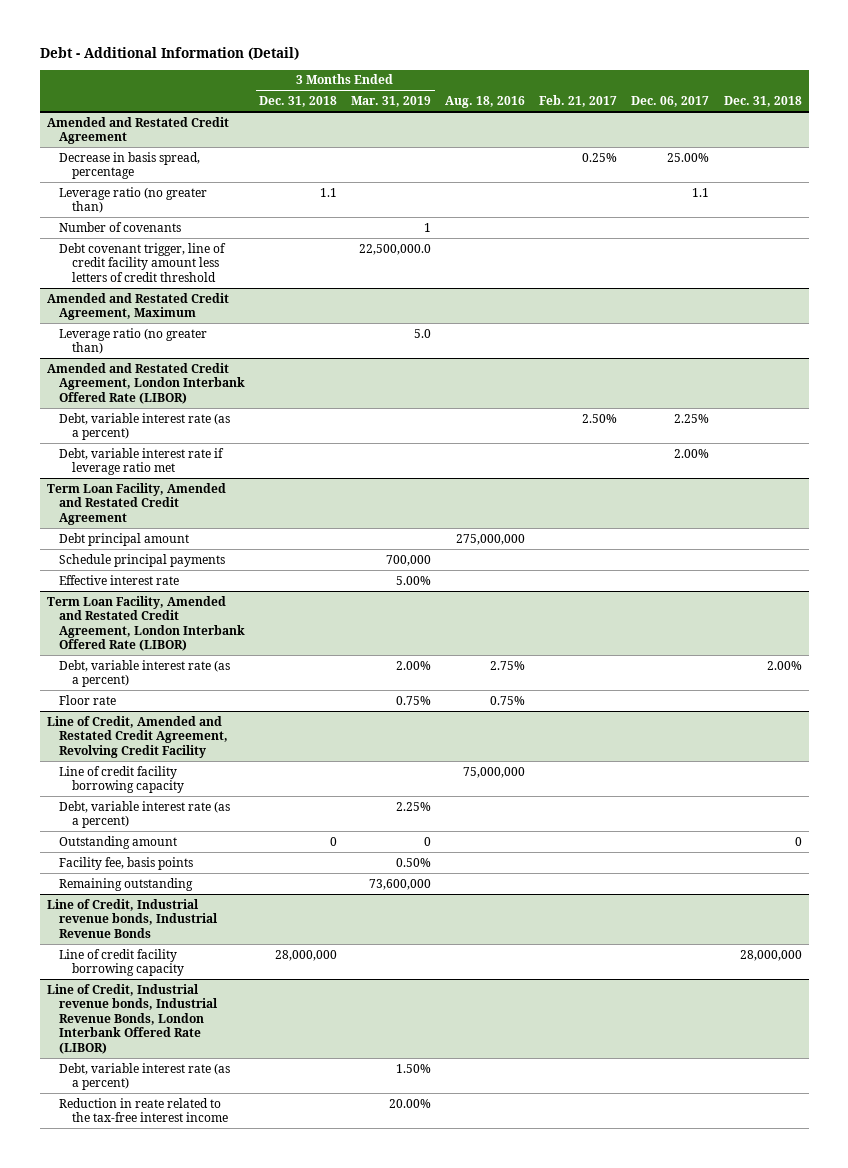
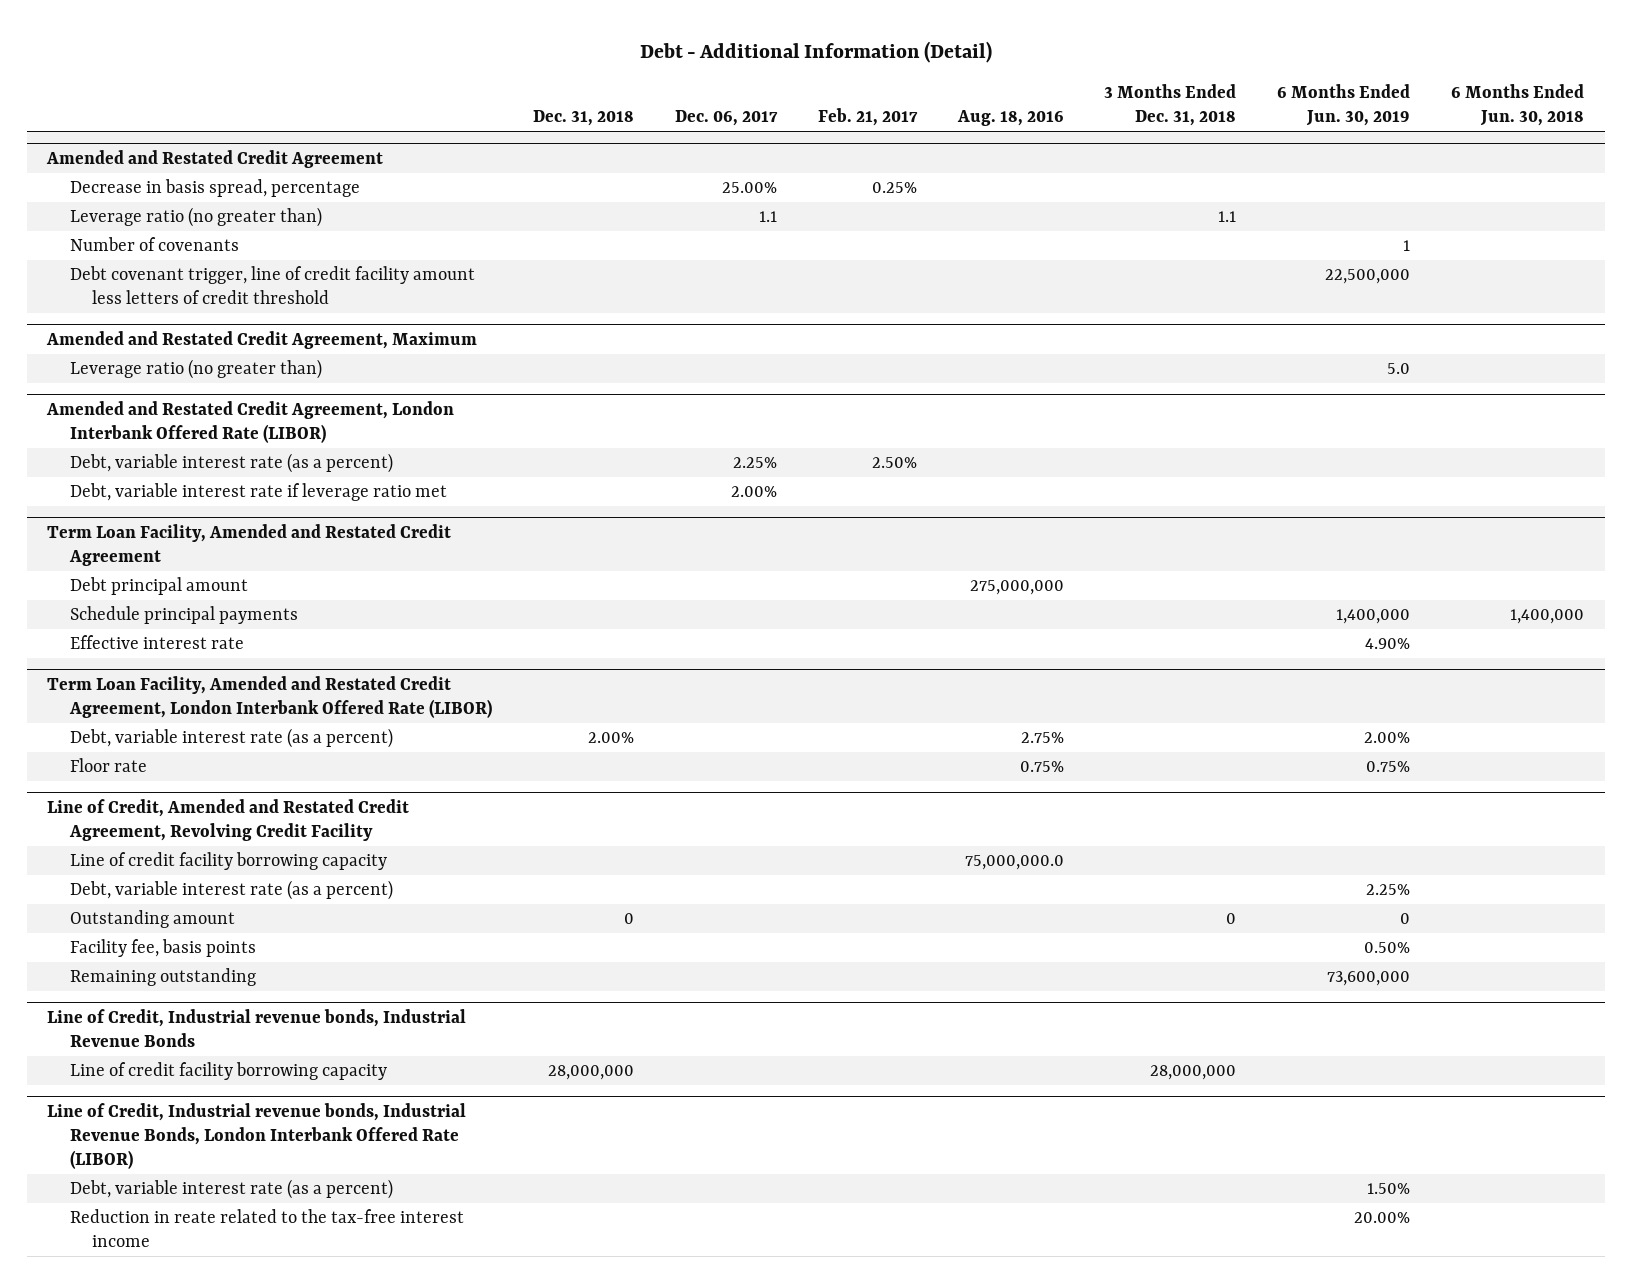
[351,96,432,108] Mar. 31, 2019 -> none
none -> [1277,84,1411,127] 6 Months Ended Jun. 30, 2019
none -> [1451,84,1585,127] 6 Months Ended Jun. 30, 2018
[463,766,526,778] 75,000,000 -> [964,855,1064,871] 75,000,000.0

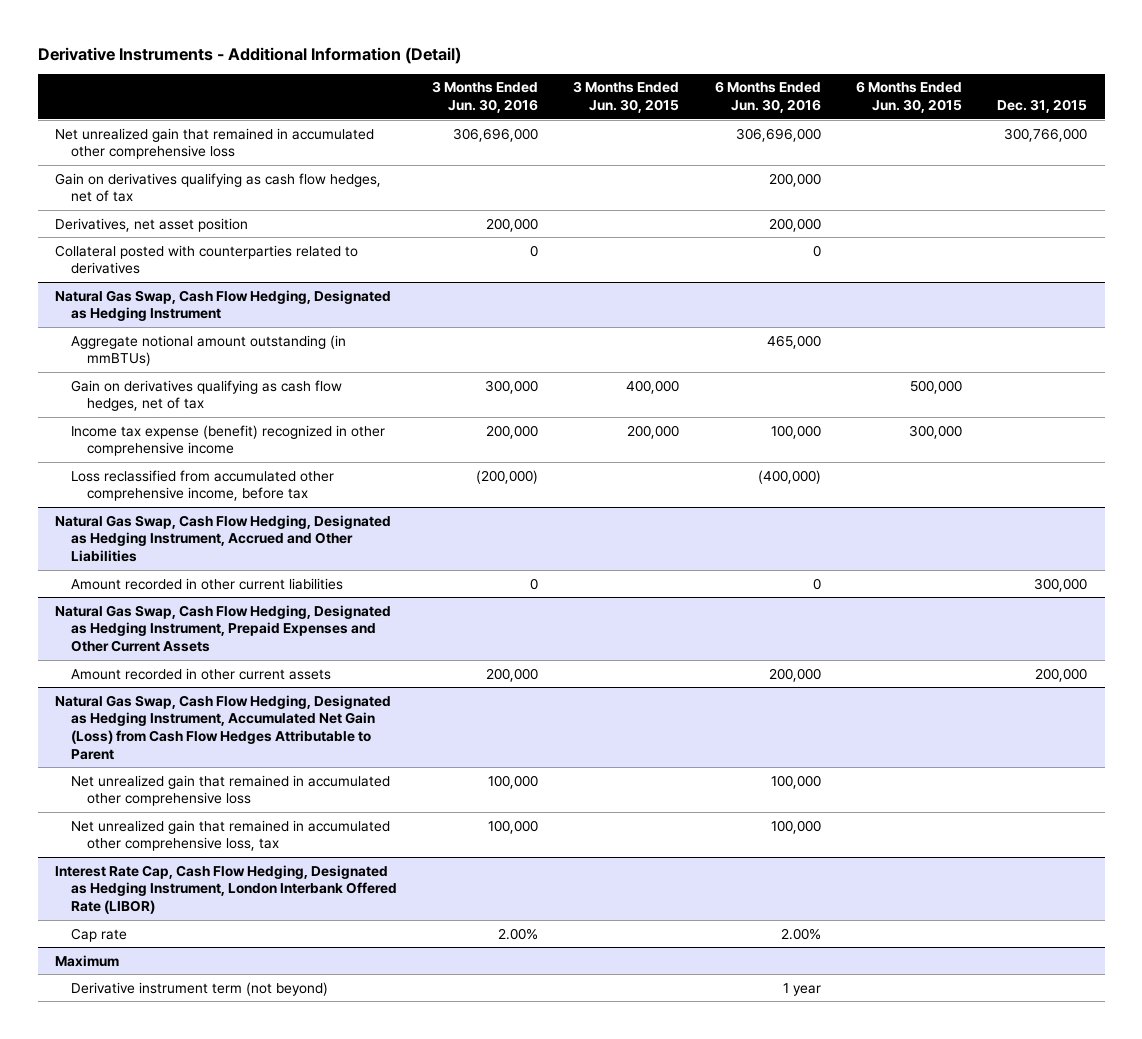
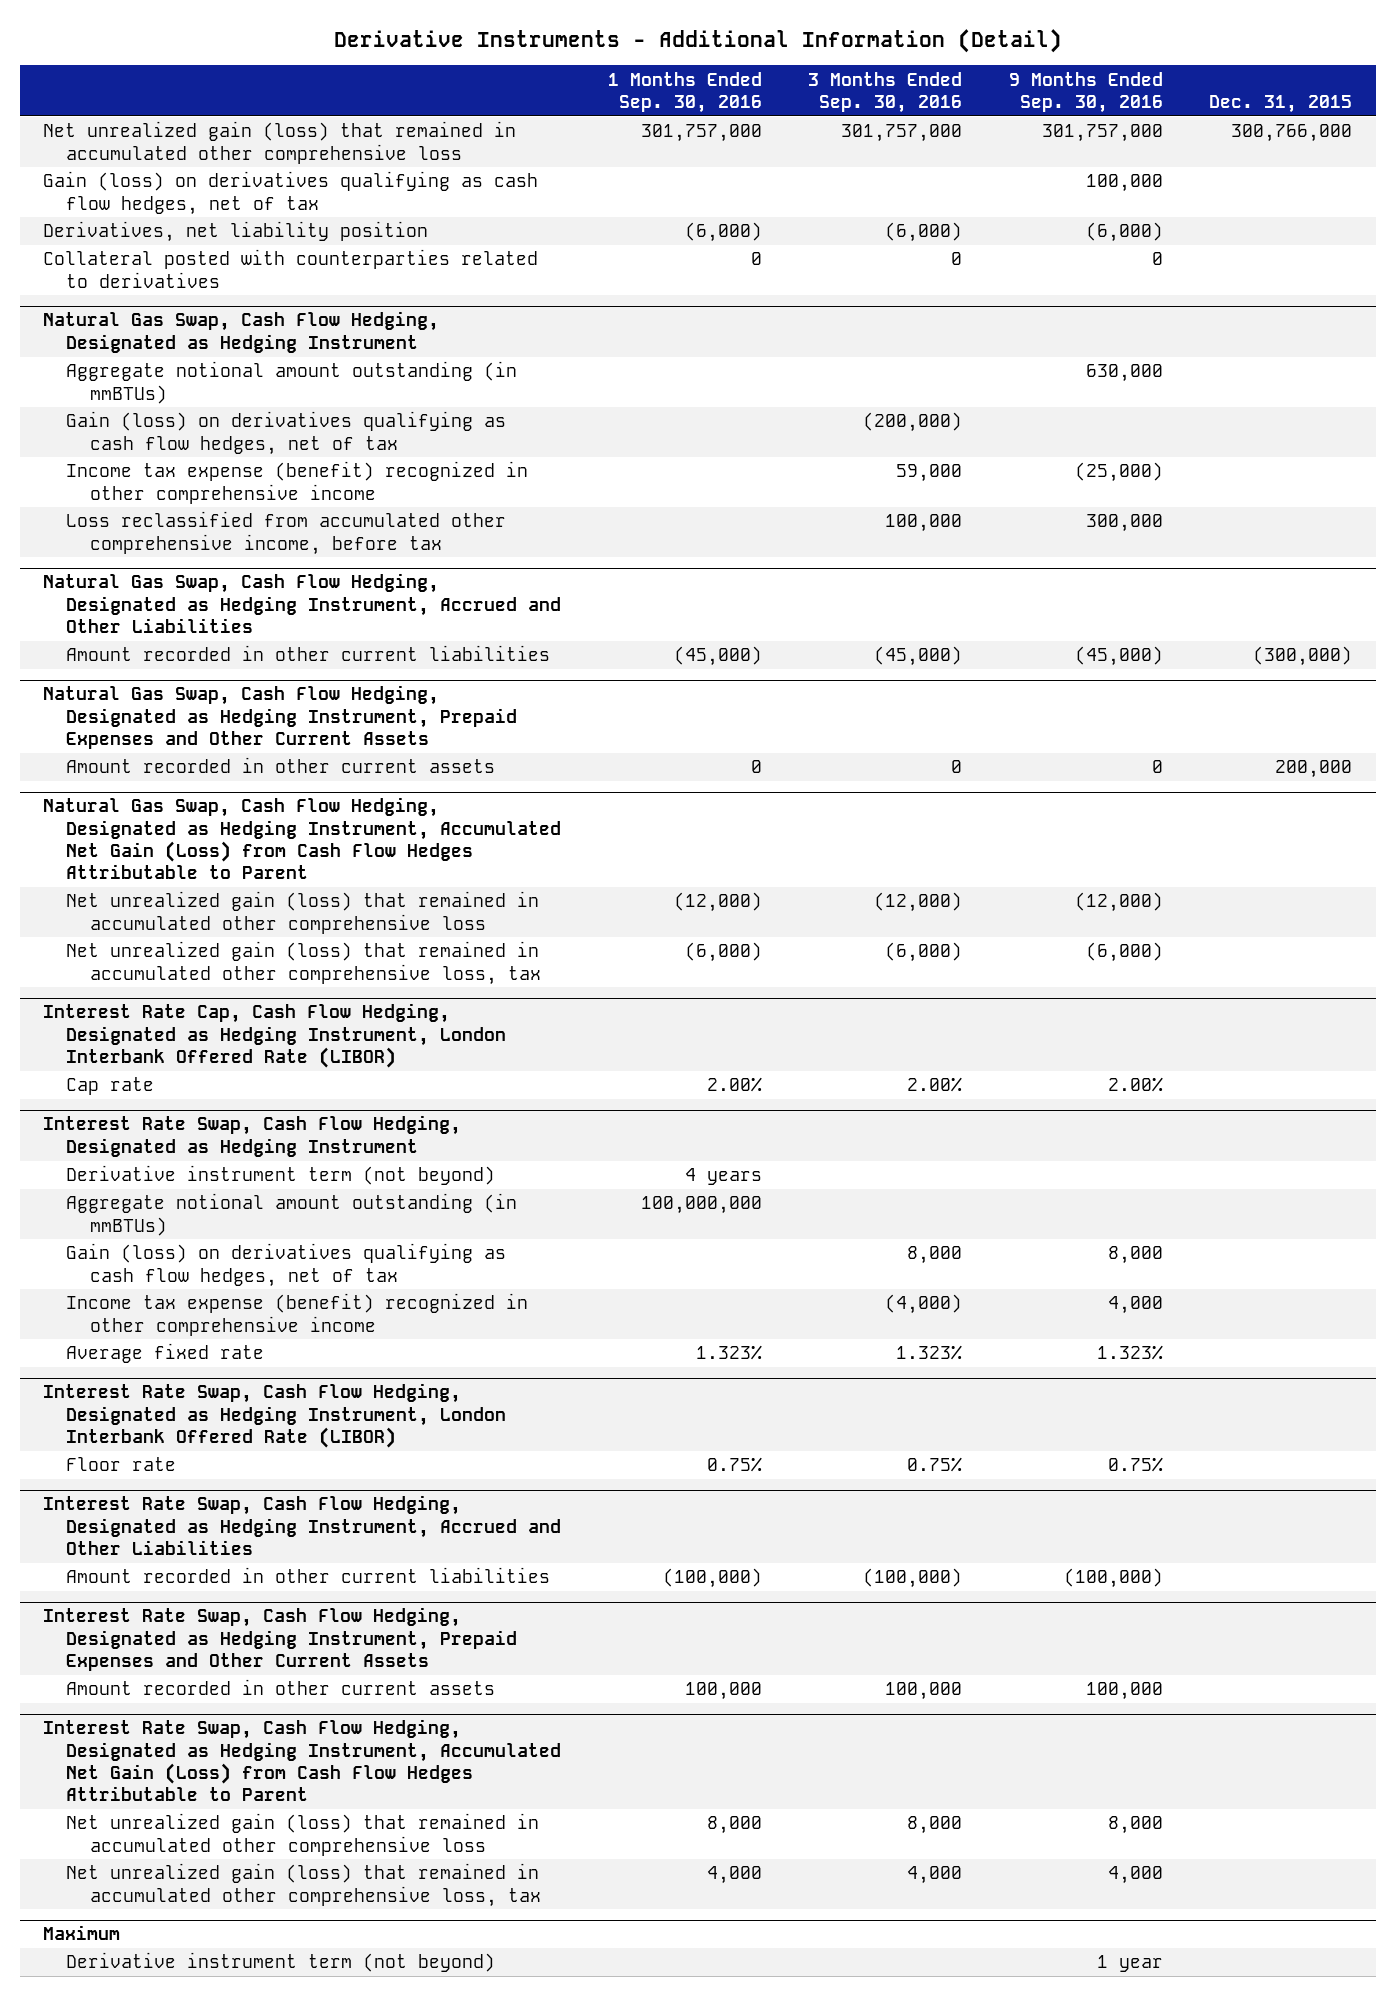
[432,81,539,114] 3 Months Ended Jun. 30, 2016 -> none
[573,81,680,114] 3 Months Ended Jun. 30, 2015 -> none
[714,81,821,114] 6 Months Ended Jun. 30, 2016 -> none
[855,81,962,114] 6 Months Ended Jun. 30, 2015 -> none
none -> [607,71,762,113] 1 Months Ended Sep. 30, 2016
none -> [808,71,963,113] 3 Months Ended Sep. 30, 2016
none -> [1008,71,1163,113] 9 Months Ended Sep. 30, 2016
[55,127,375,160] Net unrealized gain that remained in accumulated other comprehensive loss -> [42,121,516,164] Net unrealized gain (loss) that remained in accumulated other comprehensive loss
[55,172,382,203] Gain on derivatives qualifying as cash flow hedges, net of tax -> [42,171,538,215] Gain (loss) on derivatives qualifying as cash flow hedges, net of tax
[55,217,249,232] Derivatives, net asset position -> [42,221,428,243] Derivatives, net liability position
[70,379,342,412] Gain on derivatives qualifying as cash flow hedges, net of tax -> [66,411,507,455] Gain (loss) on derivatives qualifying as cash flow hedges, net of tax
[1034,577,1088,592] 300,000 -> [1253,646,1353,667] (300,000)
[70,774,390,807] Net unrealized gain that remained in accumulated other comprehensive loss -> [66,891,540,934] Net unrealized gain (loss) that remained in accumulated other comprehensive loss
[70,819,390,852] Net unrealized gain that remained in accumulated other comprehensive loss, tax -> [66,941,541,985] Net unrealized gain (loss) that remained in accumulated other comprehensive loss, tax
none -> [42,1115,461,1157] Interest Rate Swap, Cash Flow Hedging, Designated as Hedging Instrument
none -> [66,1165,496,1186] Derivative instrument term (not beyond)
none -> [66,1193,518,1236] Aggregate notional amount outstanding (in mmBTUs)
none -> [66,1243,507,1287] Gain (loss) on derivatives qualifying as cash flow hedges, net of tax
none -> [66,1293,529,1336] Income tax expense (benefit) recognized in other comprehensive income
none -> [66,1343,265,1364] Average fixed rate
none -> [42,1383,507,1448] Interest Rate Swap, Cash Flow Hedging, Designated as Hedging Instrument, London Interbank Offered Rate (LIBOR)
none -> [66,1457,177,1472] Floor rate
none -> [42,1495,562,1555] Interest Rate Swap, Cash Flow Hedging, Designated as Hedging Instrument, Accrued and Other Liabilities
none -> [66,1567,551,1584] Amount recorded in other current liabilities
none -> [42,1607,518,1671] Interest Rate Swap, Cash Flow Hedging, Designated as Hedging Instrument, Prepaid Expenses and Other Current Assets
none -> [66,1679,496,1696] Amount recorded in other current assets
none -> [42,1719,562,1802] Interest Rate Swap, Cash Flow Hedging, Designated as Hedging Instrument, Accumulated Net Gain (Loss) from Cash Flow Hedges Attributable to Parent
none -> [66,1813,540,1856] Net unrealized gain (loss) that remained in accumulated other comprehensive loss
none -> [66,1863,541,1907] Net unrealized gain (loss) that remained in accumulated other comprehensive loss, tax

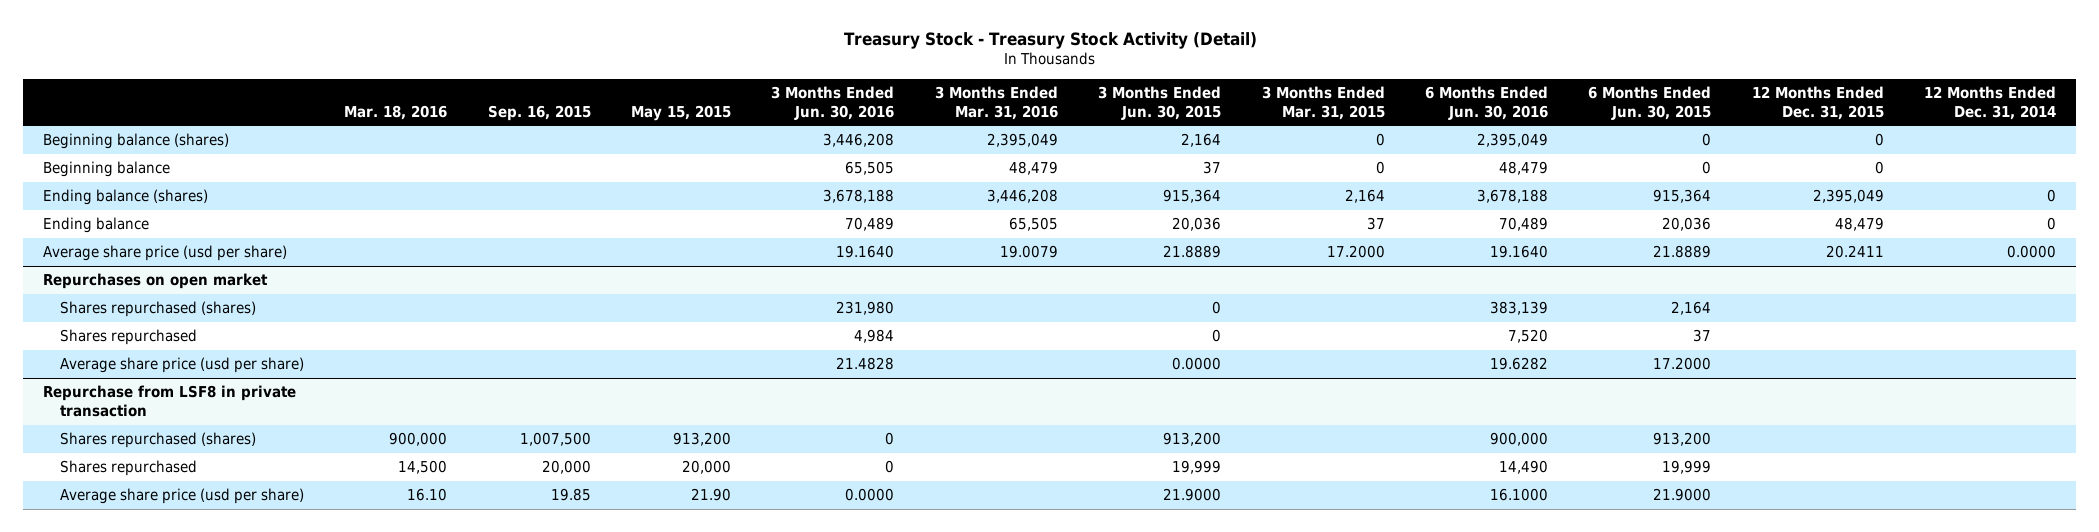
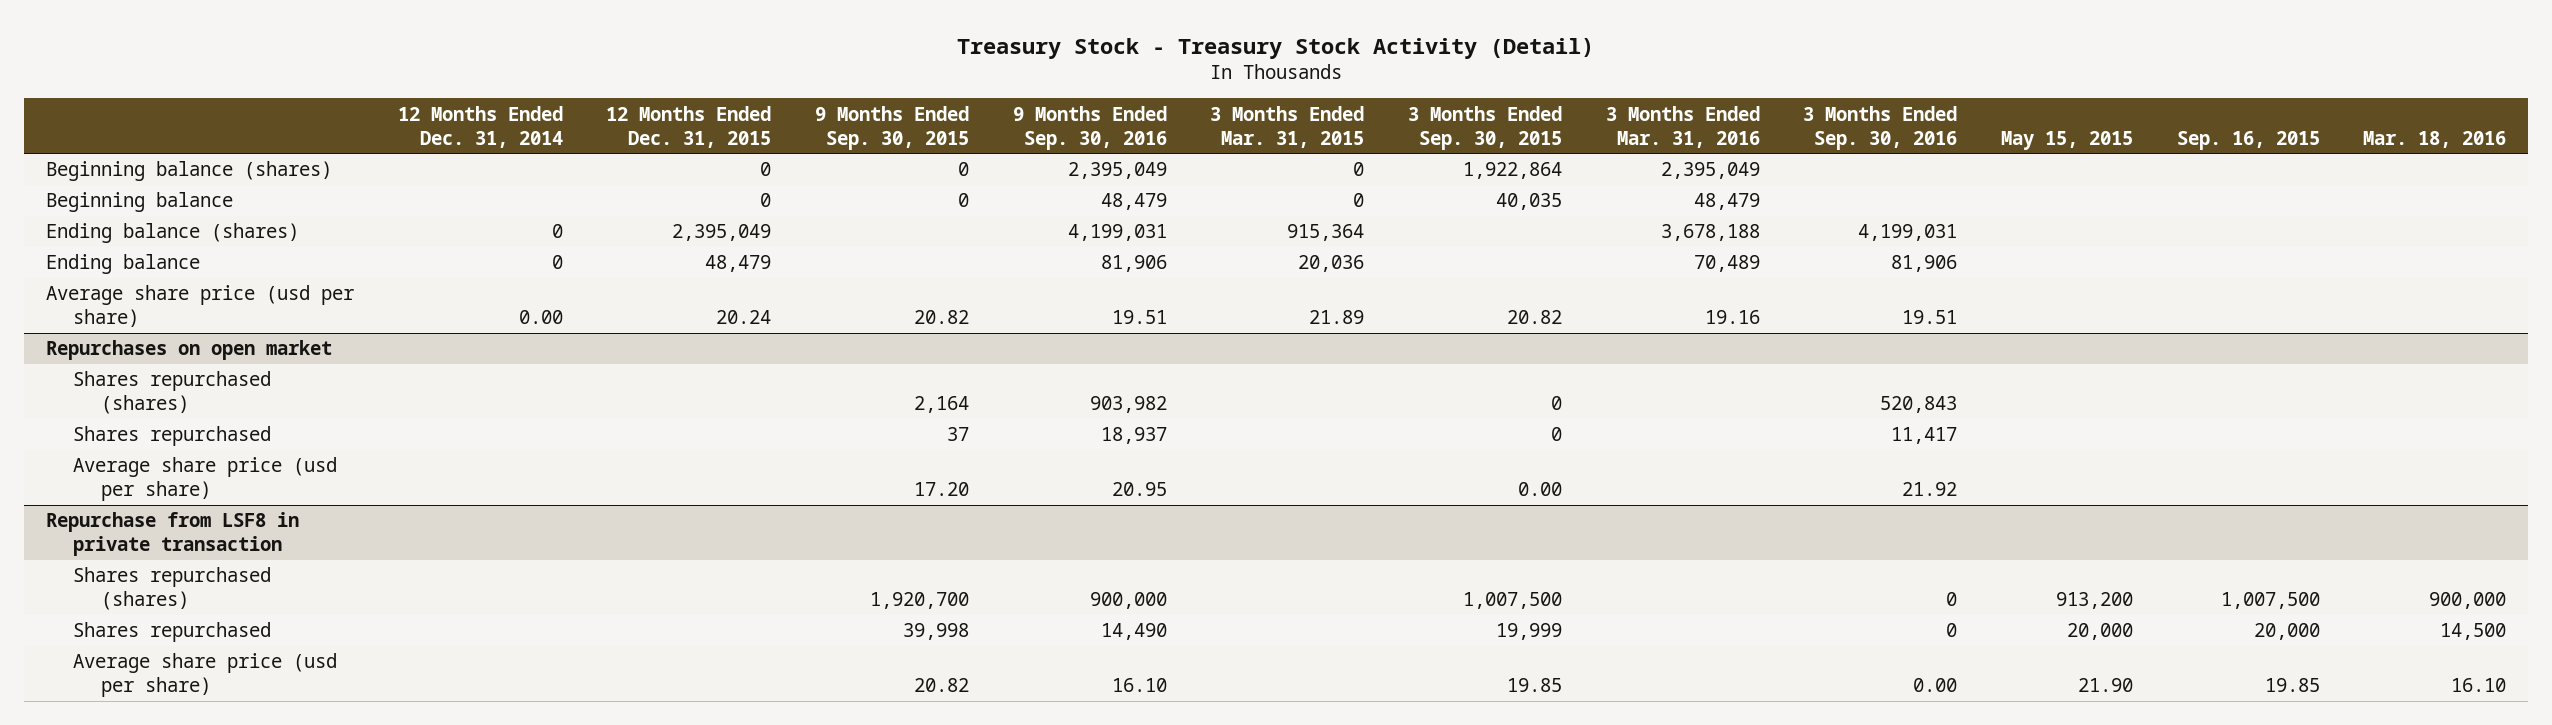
[771,86,895,120] 3 Months Ended Jun. 30, 2016 -> none
[1098,86,1222,120] 3 Months Ended Jun. 30, 2015 -> none
[1424,86,1548,120] 6 Months Ended Jun. 30, 2016 -> none
[1588,86,1712,120] 6 Months Ended Jun. 30, 2015 -> none
none -> [815,105,970,150] 9 Months Ended Sep. 30, 2015
none -> [1012,105,1167,150] 9 Months Ended Sep. 30, 2016
none -> [1407,105,1562,150] 3 Months Ended Sep. 30, 2015
none -> [1803,105,1958,150] 3 Months Ended Sep. 30, 2016
[986,189,1058,204] 3,446,208 -> [1660,224,1760,242] 3,678,188
[1344,189,1385,204] 2,164 -> [1287,224,1365,242] 915,364
[1008,217,1058,232] 65,505 -> [1693,255,1760,273] 70,489
[1366,217,1385,231] 37 -> [1298,255,1365,273] 20,036
[999,245,1058,259] 19.0079 -> [1704,310,1760,325] 19.16
[1326,245,1385,259] 17.2000 -> [1309,310,1365,325] 21.89
[1825,245,1884,259] 20.2411 -> [716,310,772,325] 20.24
[2007,245,2057,259] 0.0000 -> [518,310,563,325] 0.00

